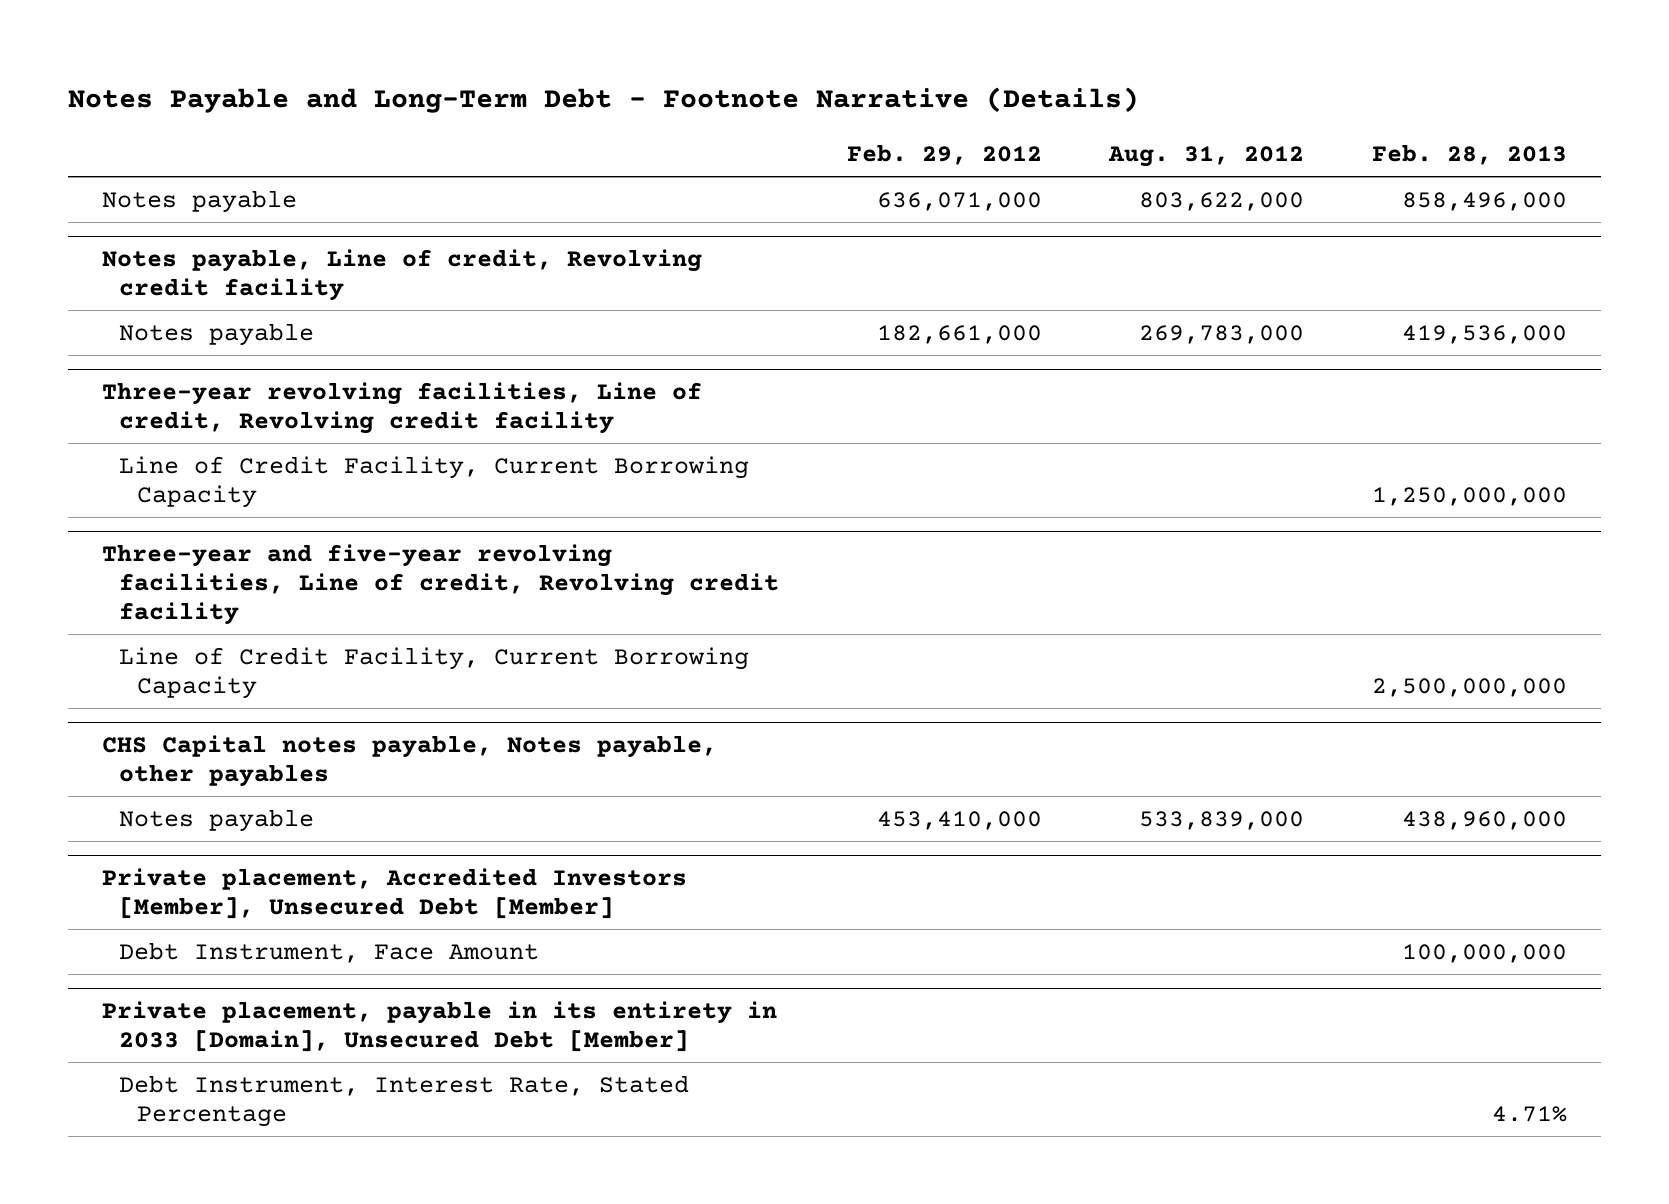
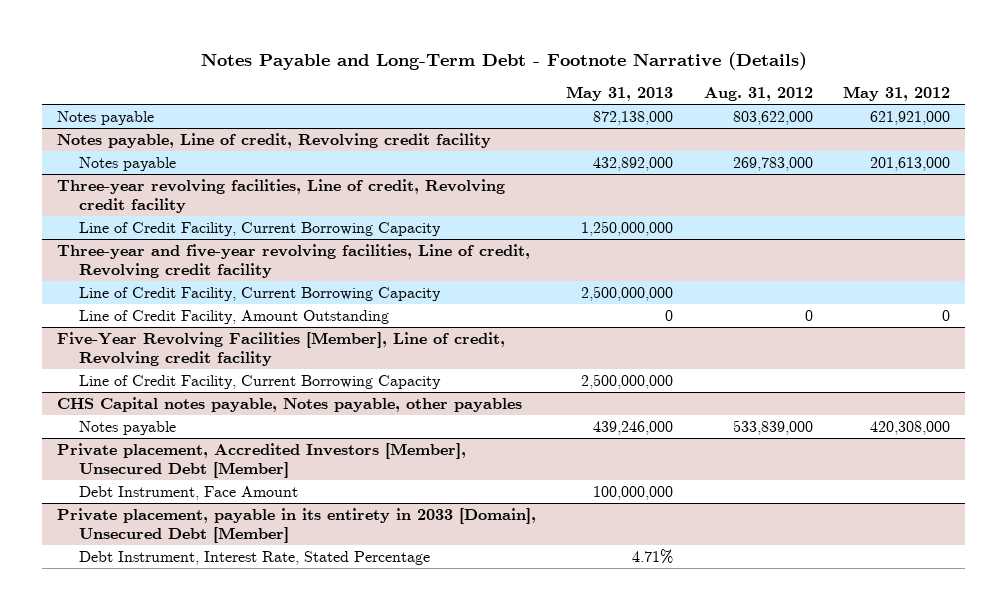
[846,144,1042,166] Feb. 29, 2012 -> none
[1371,144,1567,166] Feb. 28, 2013 -> none
none -> [566,86,674,102] May 31, 2013
none -> [842,86,950,102] May 31, 2012
none -> [78,309,389,324] Line of Credit Facility, Amount Outstanding
none -> [57,331,506,366] Five-Year Revolving Facilities [Member], Line of credit, Revolving credit facility
none -> [78,374,441,389] Line of Credit Facility, Current Borrowing Capacity

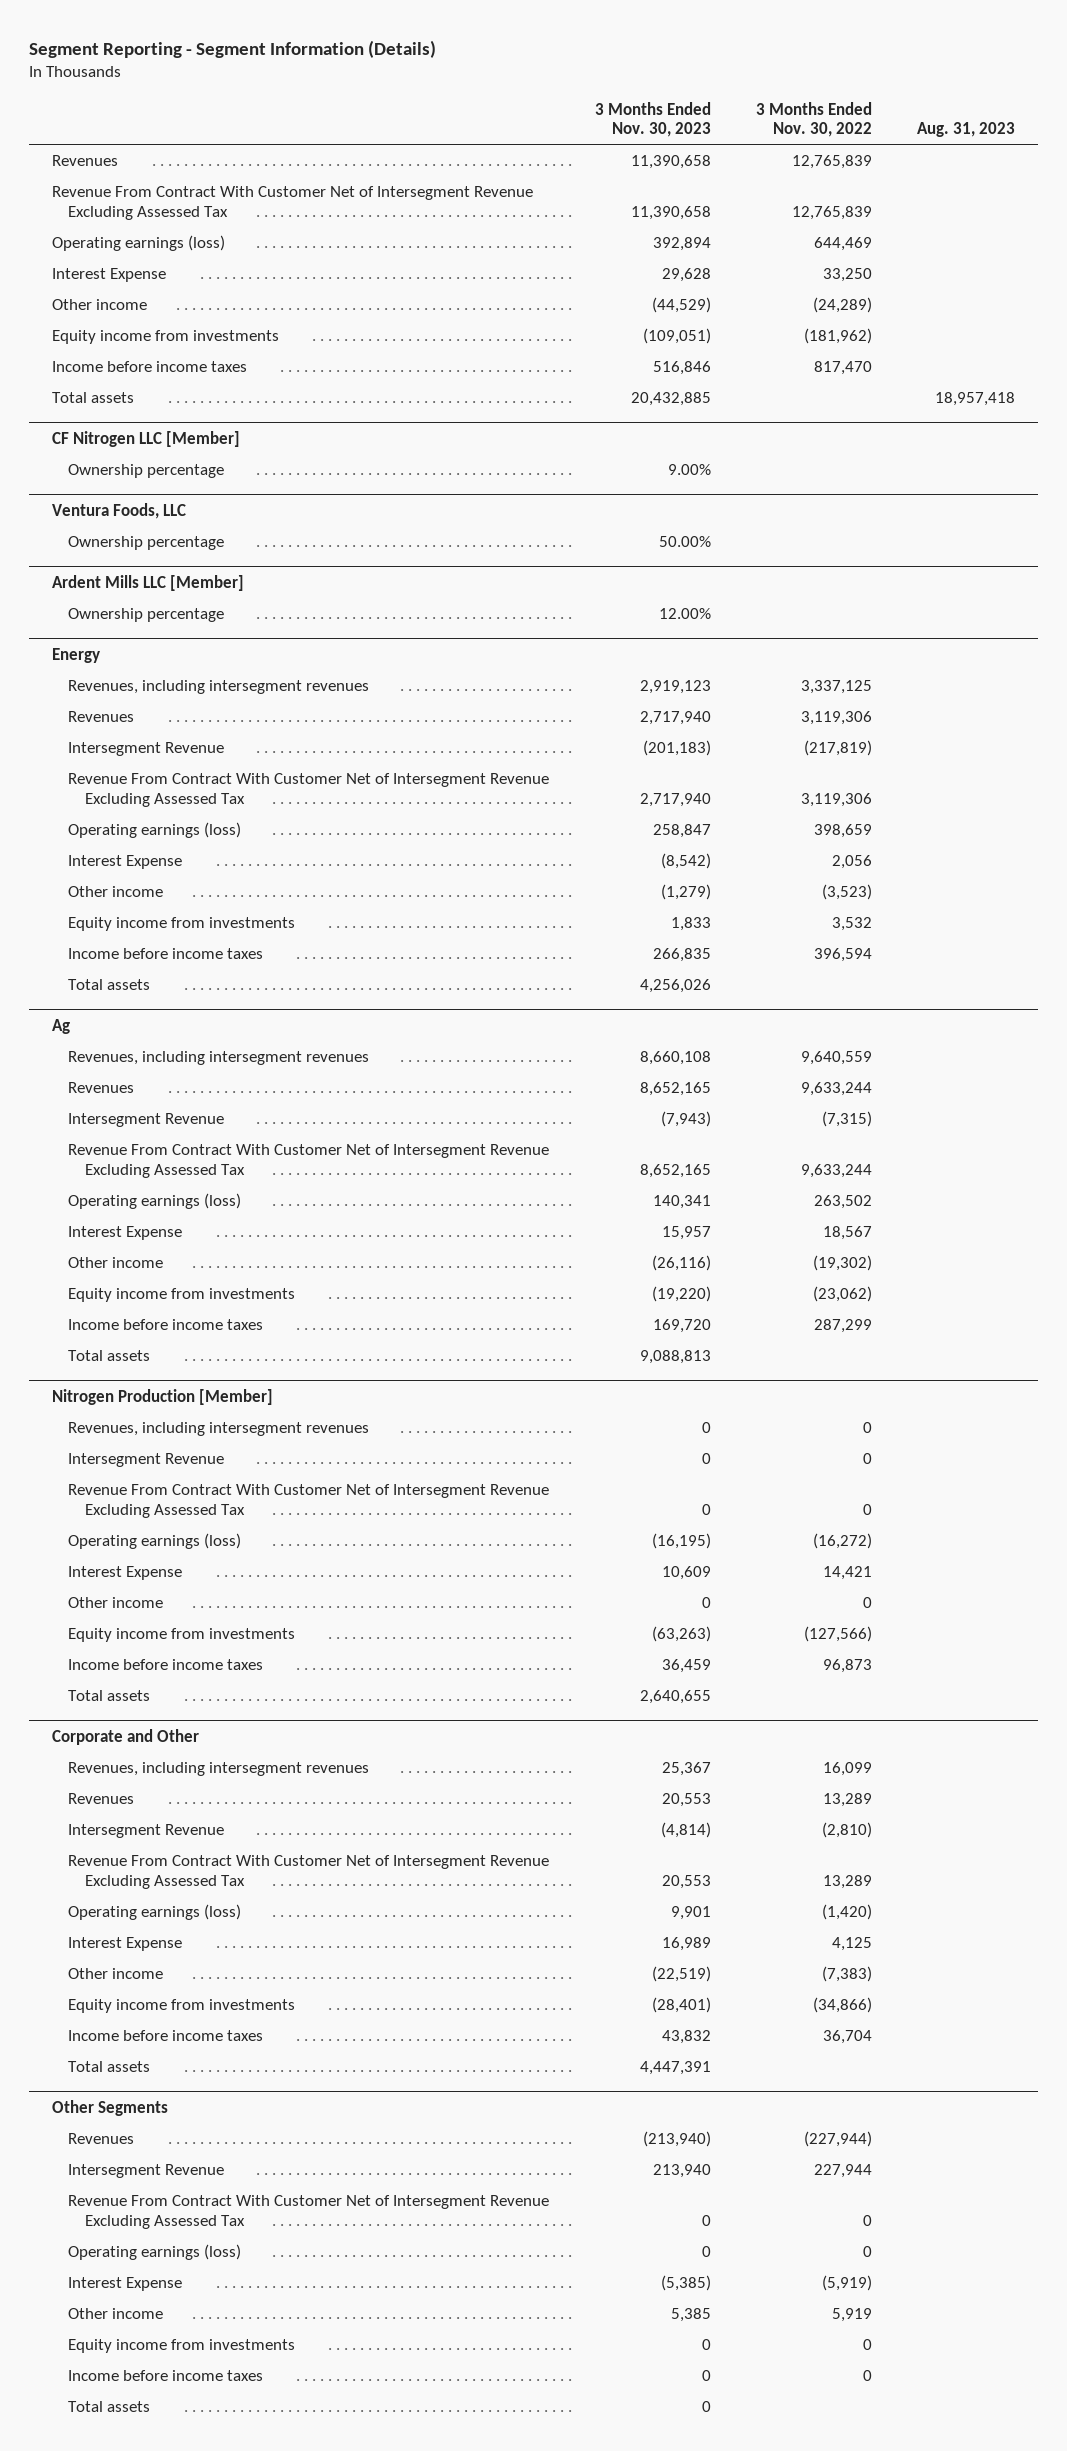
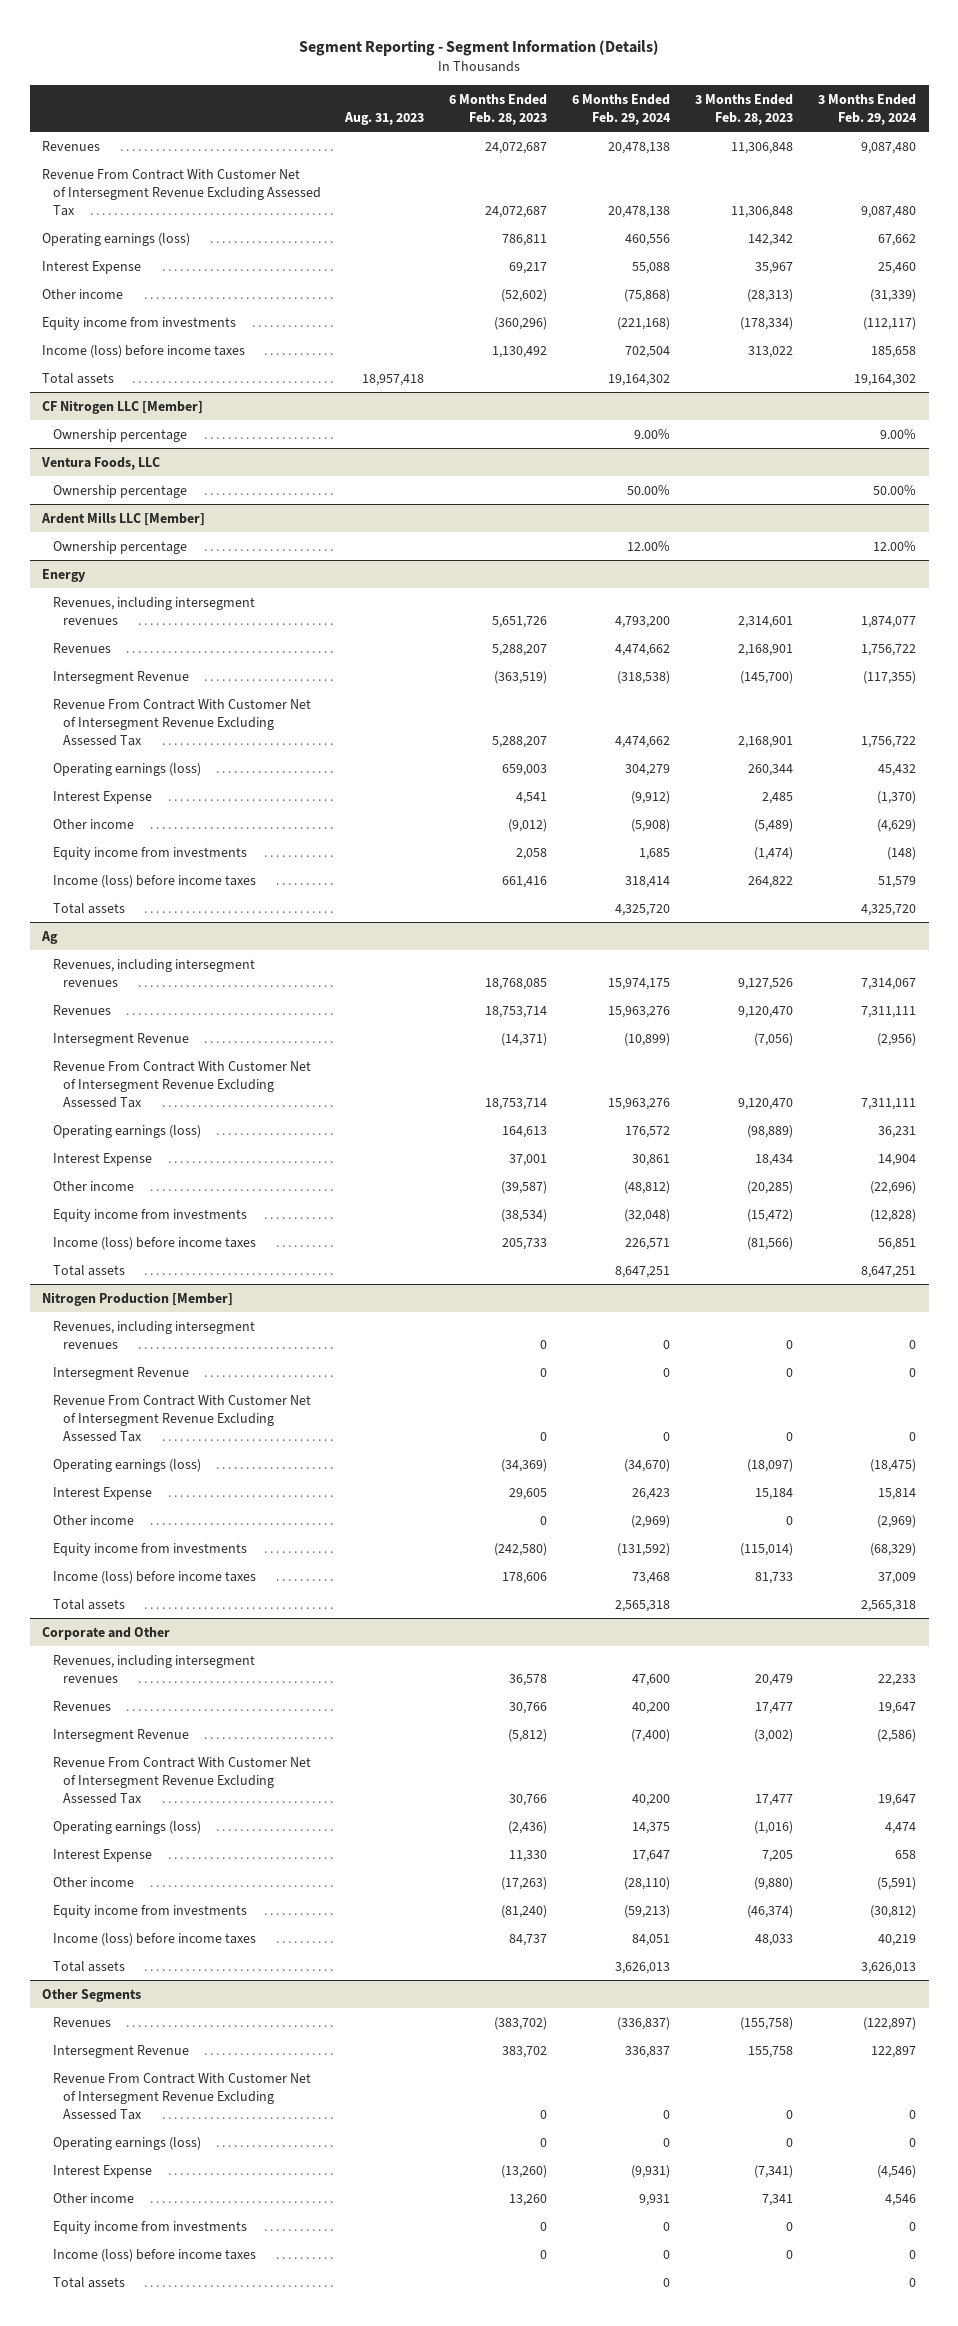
[594,101,711,138] 3 Months Ended Nov. 30, 2023 -> none
[755,101,872,138] 3 Months Ended Nov. 30, 2022 -> none
none -> [449,93,548,125] 6 Months Ended Feb. 28, 2023
none -> [572,93,672,125] 6 Months Ended Feb. 29, 2024
none -> [695,93,794,125] 3 Months Ended Feb. 28, 2023
none -> [818,93,918,125] 3 Months Ended Feb. 29, 2024
[51,361,247,373] Income before income taxes -> [42,344,246,358] Income (loss) before income taxes
[68,948,264,960] Income before income taxes -> [52,874,256,888] Income (loss) before income taxes
[68,1319,264,1331] Income before income taxes -> [52,1236,256,1250] Income (loss) before income taxes
[68,1659,264,1671] Income before income taxes -> [52,1570,256,1584] Income (loss) before income taxes
[68,2030,264,2042] Income before income taxes -> [52,1932,256,1946] Income (loss) before income taxes
[68,2370,264,2382] Income before income taxes -> [52,2248,256,2262] Income (loss) before income taxes

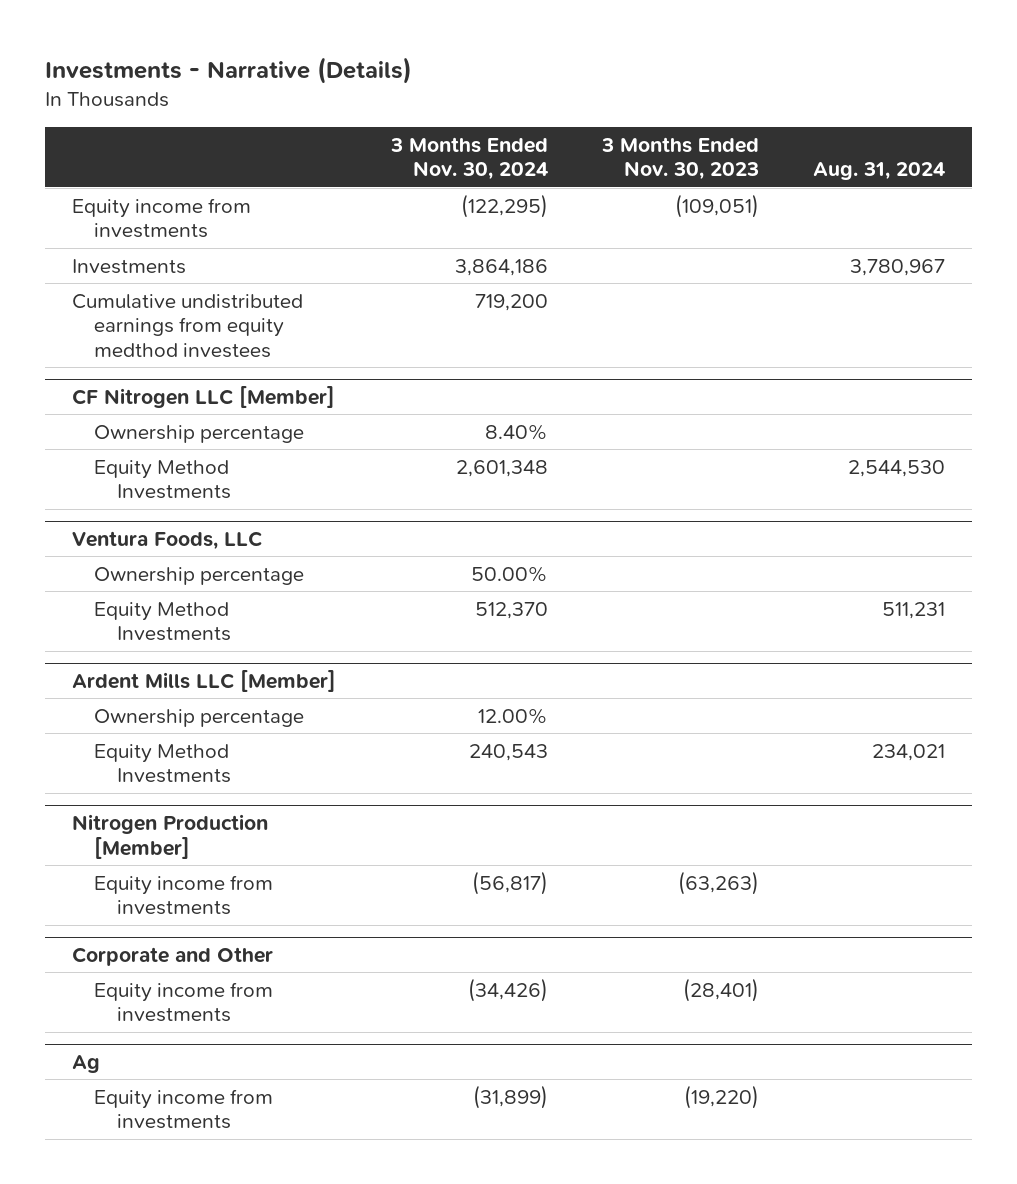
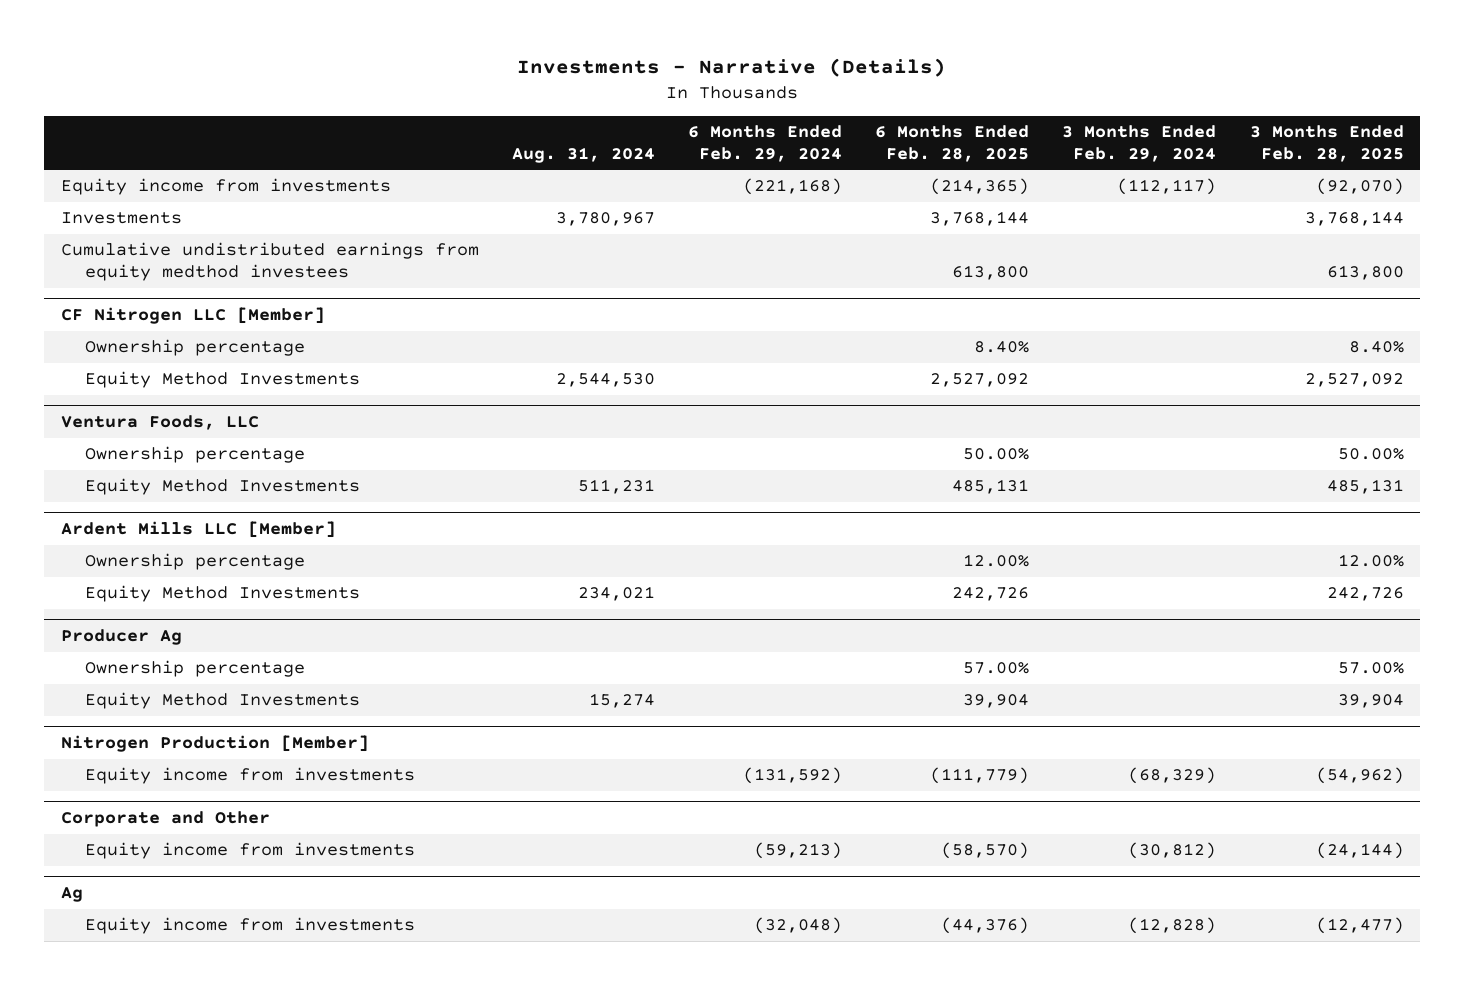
[389,136,548,181] 3 Months Ended Nov. 30, 2024 -> none
[600,136,759,181] 3 Months Ended Nov. 30, 2023 -> none
none -> [688,125,843,162] 6 Months Ended Feb. 29, 2024
none -> [875,125,1030,162] 6 Months Ended Feb. 28, 2025
none -> [1062,125,1217,162] 3 Months Ended Feb. 29, 2024
none -> [1249,125,1404,162] 3 Months Ended Feb. 28, 2025
none -> [60,629,182,646] Producer Ag
none -> [85,660,306,678] Ownership percentage
none -> [85,692,361,710] Equity Method Investments

